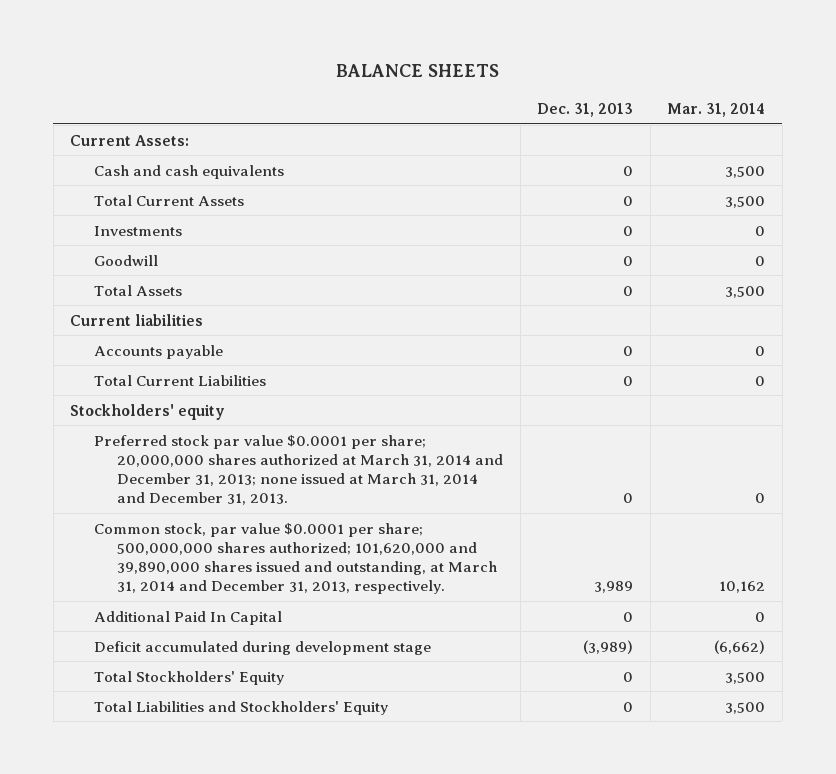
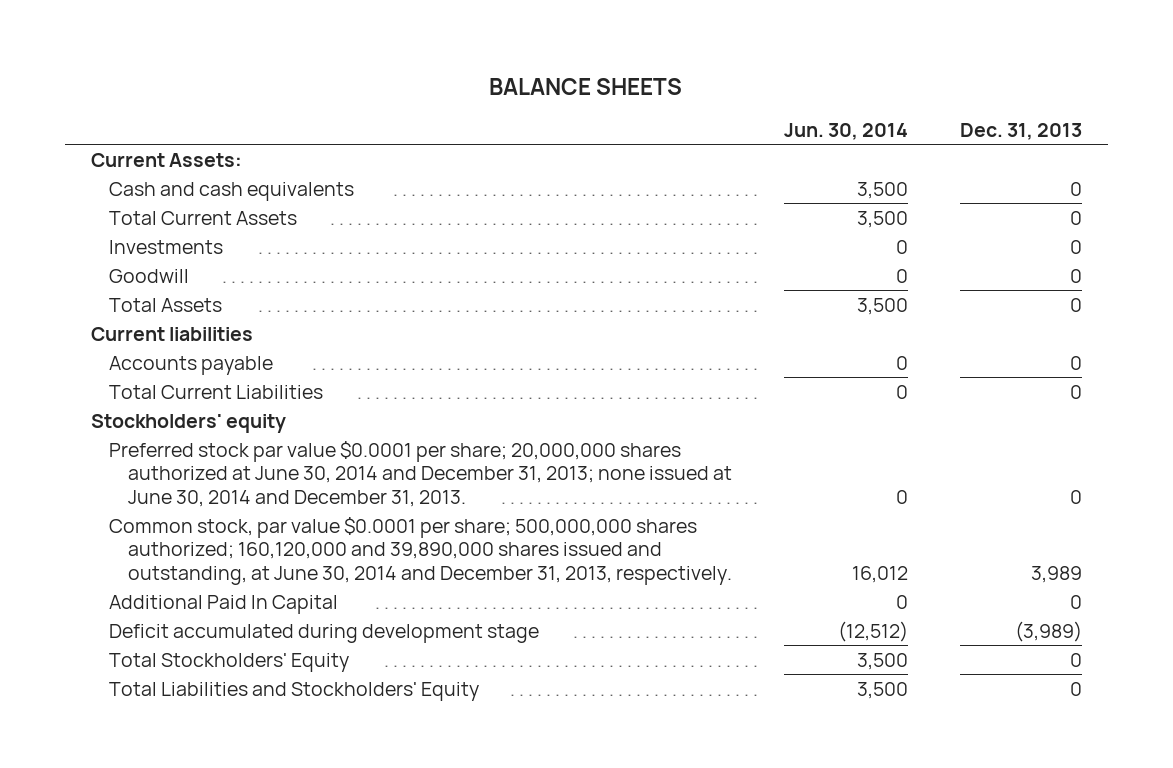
[667,102,766,117] Mar. 31, 2014 -> none
none -> [784,122,909,140] Jun. 30, 2014
[93,434,504,505] Preferred stock par value $0.0001 per share; 20,000,000 shares authorized at March 31, 2014 and December 31, 2013; none issued at March 31, 2014 and December 31, 2013. -> [109,440,733,507] Preferred stock par value $0.0001 per share; 20,000,000 shares authorized at June 30, 2014 and December 31, 2013; none issued at June 30, 2014 and December 31, 2013.
[93,522,498,594] Common stock, par value $0.0001 per share; 500,000,000 shares authorized; 101,620,000 and 39,890,000 shares issued and outstanding, at March 31, 2014 and December 31, 2013, respectively. -> [109,516,733,585] Common stock, par value $0.0001 per share; 500,000,000 shares authorized; 160,120,000 and 39,890,000 shares issued and outstanding, at June 30, 2014 and December 31, 2013, respectively.

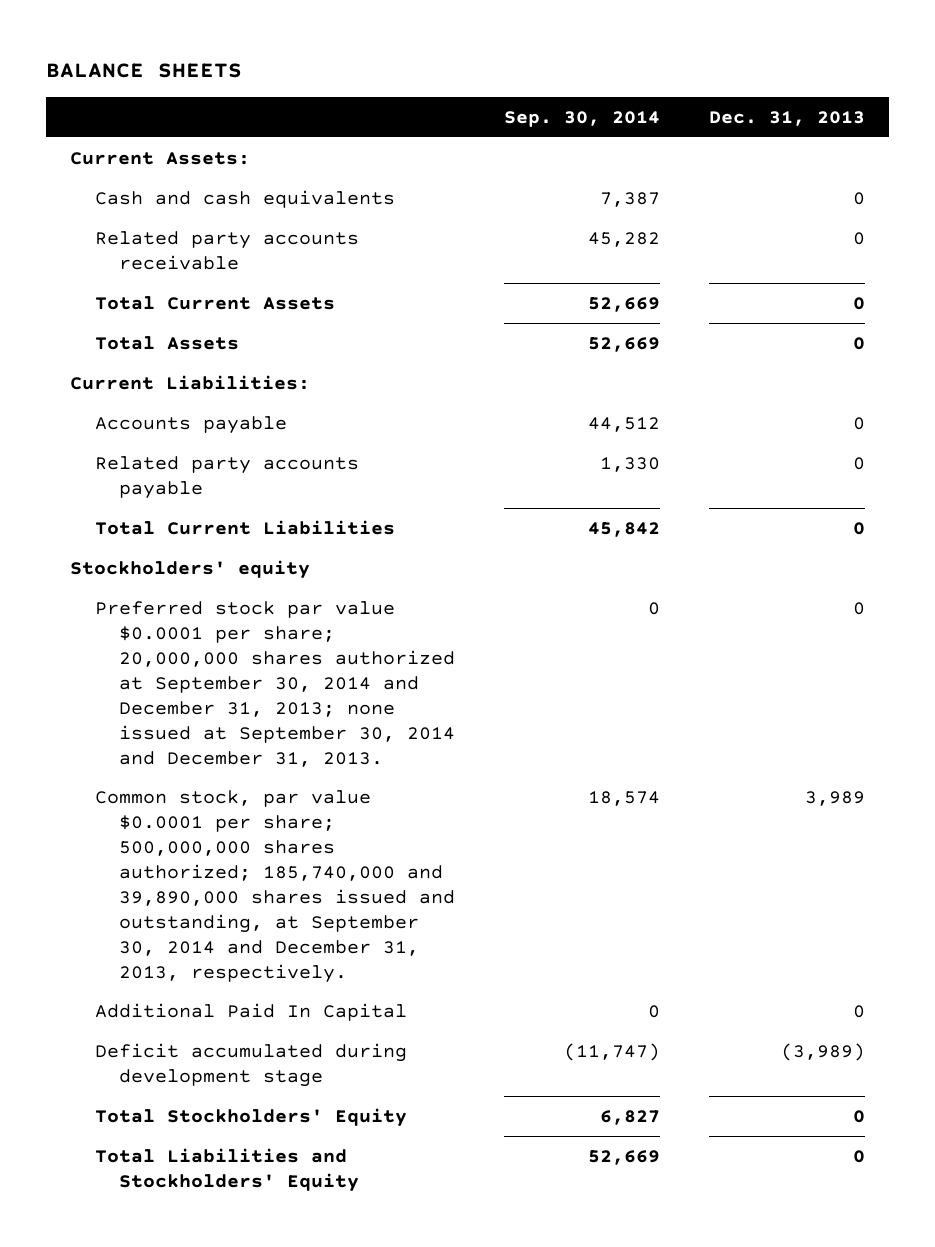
[784,122,909,140] Jun. 30, 2014 -> none
none -> [503,110,660,127] Sep. 30, 2014
none -> [94,230,359,270] Related party accounts receivable
[109,239,224,254] Investments -> none
[109,268,190,283] Goodwill -> none
[90,326,253,341] Current liabilities -> [70,374,311,390] Current Liabilities:
none -> [94,455,359,499] Related party accounts payable
[109,440,733,507] Preferred stock par value $0.0001 per share; 20,000,000 shares authorized at June 30, 2014 and December 31, 2013; none issued at June 30, 2014 and December 31, 2013. -> [94,600,455,767] Preferred stock par value $0.0001 per share; 20,000,000 shares authorized at September 30, 2014 and December 31, 2013; none issued at September 30, 2014 and December 31, 2013.
[109,516,733,585] Common stock, par value $0.0001 per share; 500,000,000 shares authorized; 160,120,000 and 39,890,000 shares issued and outstanding, at June 30, 2014 and December 31, 2013, respectively. -> [94,789,455,983] Common stock, par value $0.0001 per share; 500,000,000 shares authorized; 185,740,000 and 39,890,000 shares issued and outstanding, at September 30, 2014 and December 31, 2013, respectively.

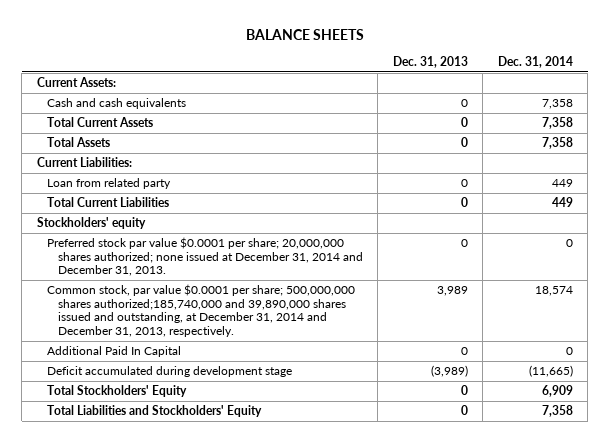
[503,110,660,127] Sep. 30, 2014 -> none
none -> [497,55,573,68] Dec. 31, 2014
[94,230,359,270] Related party accounts receivable -> none
[94,415,287,434] Accounts payable -> none
[94,455,359,499] Related party accounts payable -> none
none -> [47,178,172,190] Loan from related party
[94,600,455,767] Preferred stock par value $0.0001 per share; 20,000,000 shares authorized at September 30, 2014 and December 31, 2013; none issued at September 30, 2014 and December 31, 2013. -> [47,237,364,277] Preferred stock par value $0.0001 per share; 20,000,000 shares authorized; none issued at December 31, 2014 and December 31, 2013.
[94,789,455,983] Common stock, par value $0.0001 per share; 500,000,000 shares authorized; 185,740,000 and 39,890,000 shares issued and outstanding, at September 30, 2014 and December 31, 2013, respectively. -> [47,284,356,337] Common stock, par value $0.0001 per share; 500,000,000 shares authorized;185,740,000 and 39,890,000 shares issued and outstanding, at December 31, 2014 and December 31, 2013, respectively.

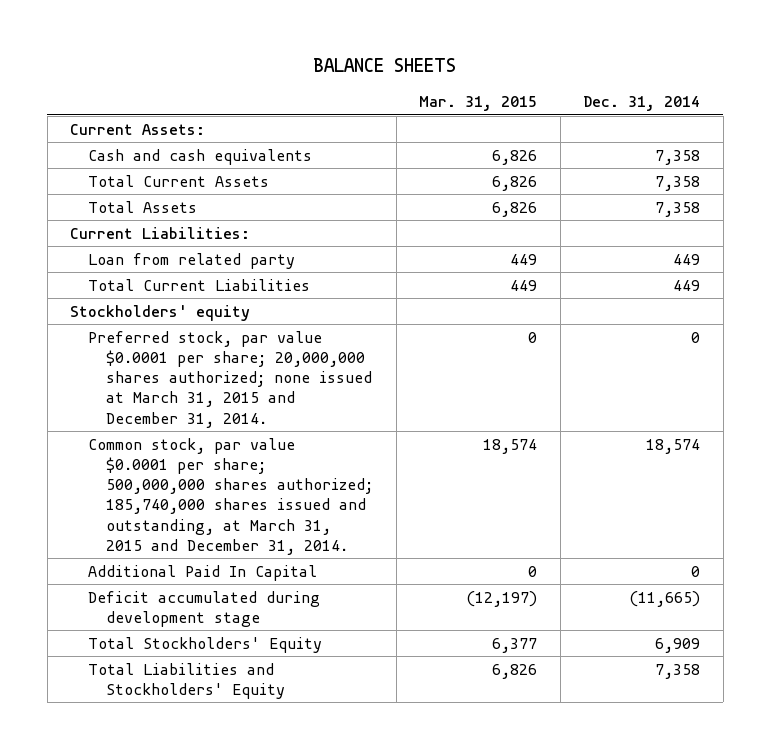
[392,55,468,68] Dec. 31, 2013 -> none
none -> [419,96,538,112] Mar. 31, 2015
[47,237,364,277] Preferred stock par value $0.0001 per share; 20,000,000 shares authorized; none issued at December 31, 2014 and December 31, 2013. -> [88,330,373,428] Preferred stock, par value $0.0001 per share; 20,000,000 shares authorized; none issued at March 31, 2015 and December 31, 2014.
[47,284,356,337] Common stock, par value $0.0001 per share; 500,000,000 shares authorized;185,740,000 and 39,890,000 shares issued and outstanding, at December 31, 2014 and December 31, 2013, respectively. -> [88,437,374,555] Common stock, par value $0.0001 per share; 500,000,000 shares authorized; 185,740,000 shares issued and outstanding, at March 31, 2015 and December 31, 2014.

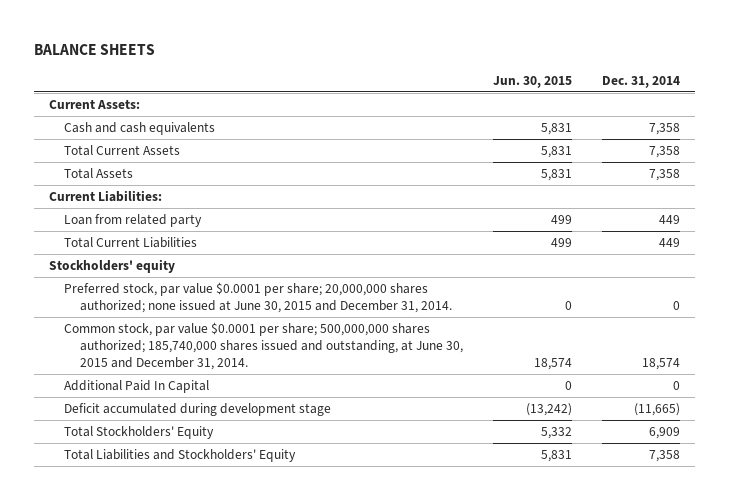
[419,96,538,112] Mar. 31, 2015 -> none
none -> [492,75,572,88] Jun. 30, 2015
[88,330,373,428] Preferred stock, par value $0.0001 per share; 20,000,000 shares authorized; none issued at March 31, 2015 and December 31, 2014. -> [64,282,452,314] Preferred stock, par value $0.0001 per share; 20,000,000 shares authorized; none issued at June 30, 2015 and December 31, 2014.
[88,437,374,555] Common stock, par value $0.0001 per share; 500,000,000 shares authorized; 185,740,000 shares issued and outstanding, at March 31, 2015 and December 31, 2014. -> [64,322,463,370] Common stock, par value $0.0001 per share; 500,000,000 shares authorized; 185,740,000 shares issued and outstanding, at June 30, 2015 and December 31, 2014.

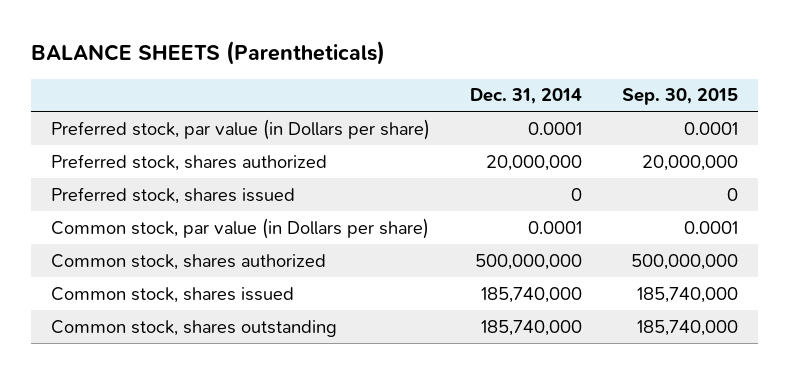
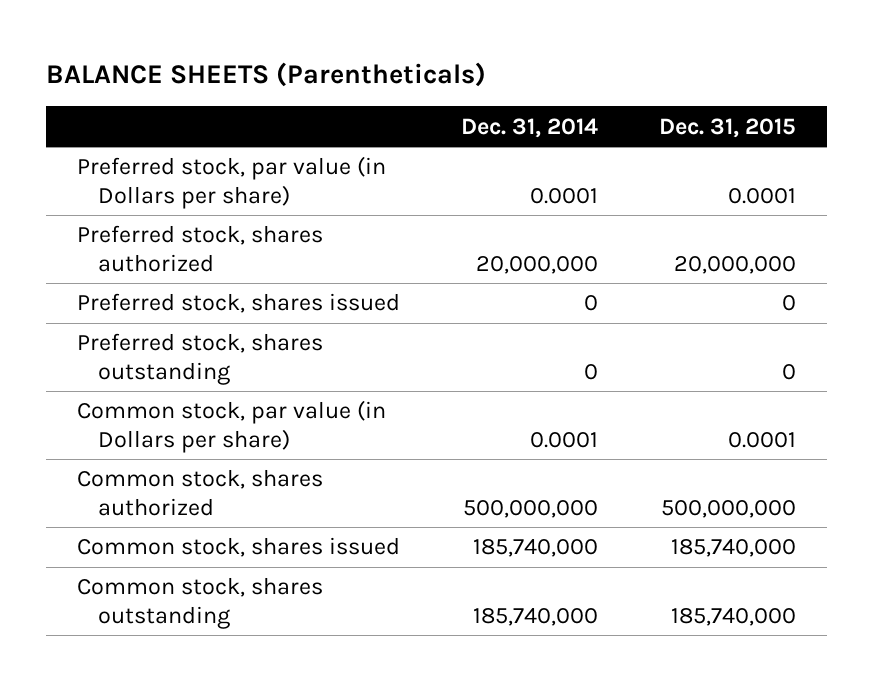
[622,88,739,106] Sep. 30, 2015 -> none
none -> [659,117,797,138] Dec. 31, 2015
none -> [76,333,323,385] Preferred stock, shares outstanding

